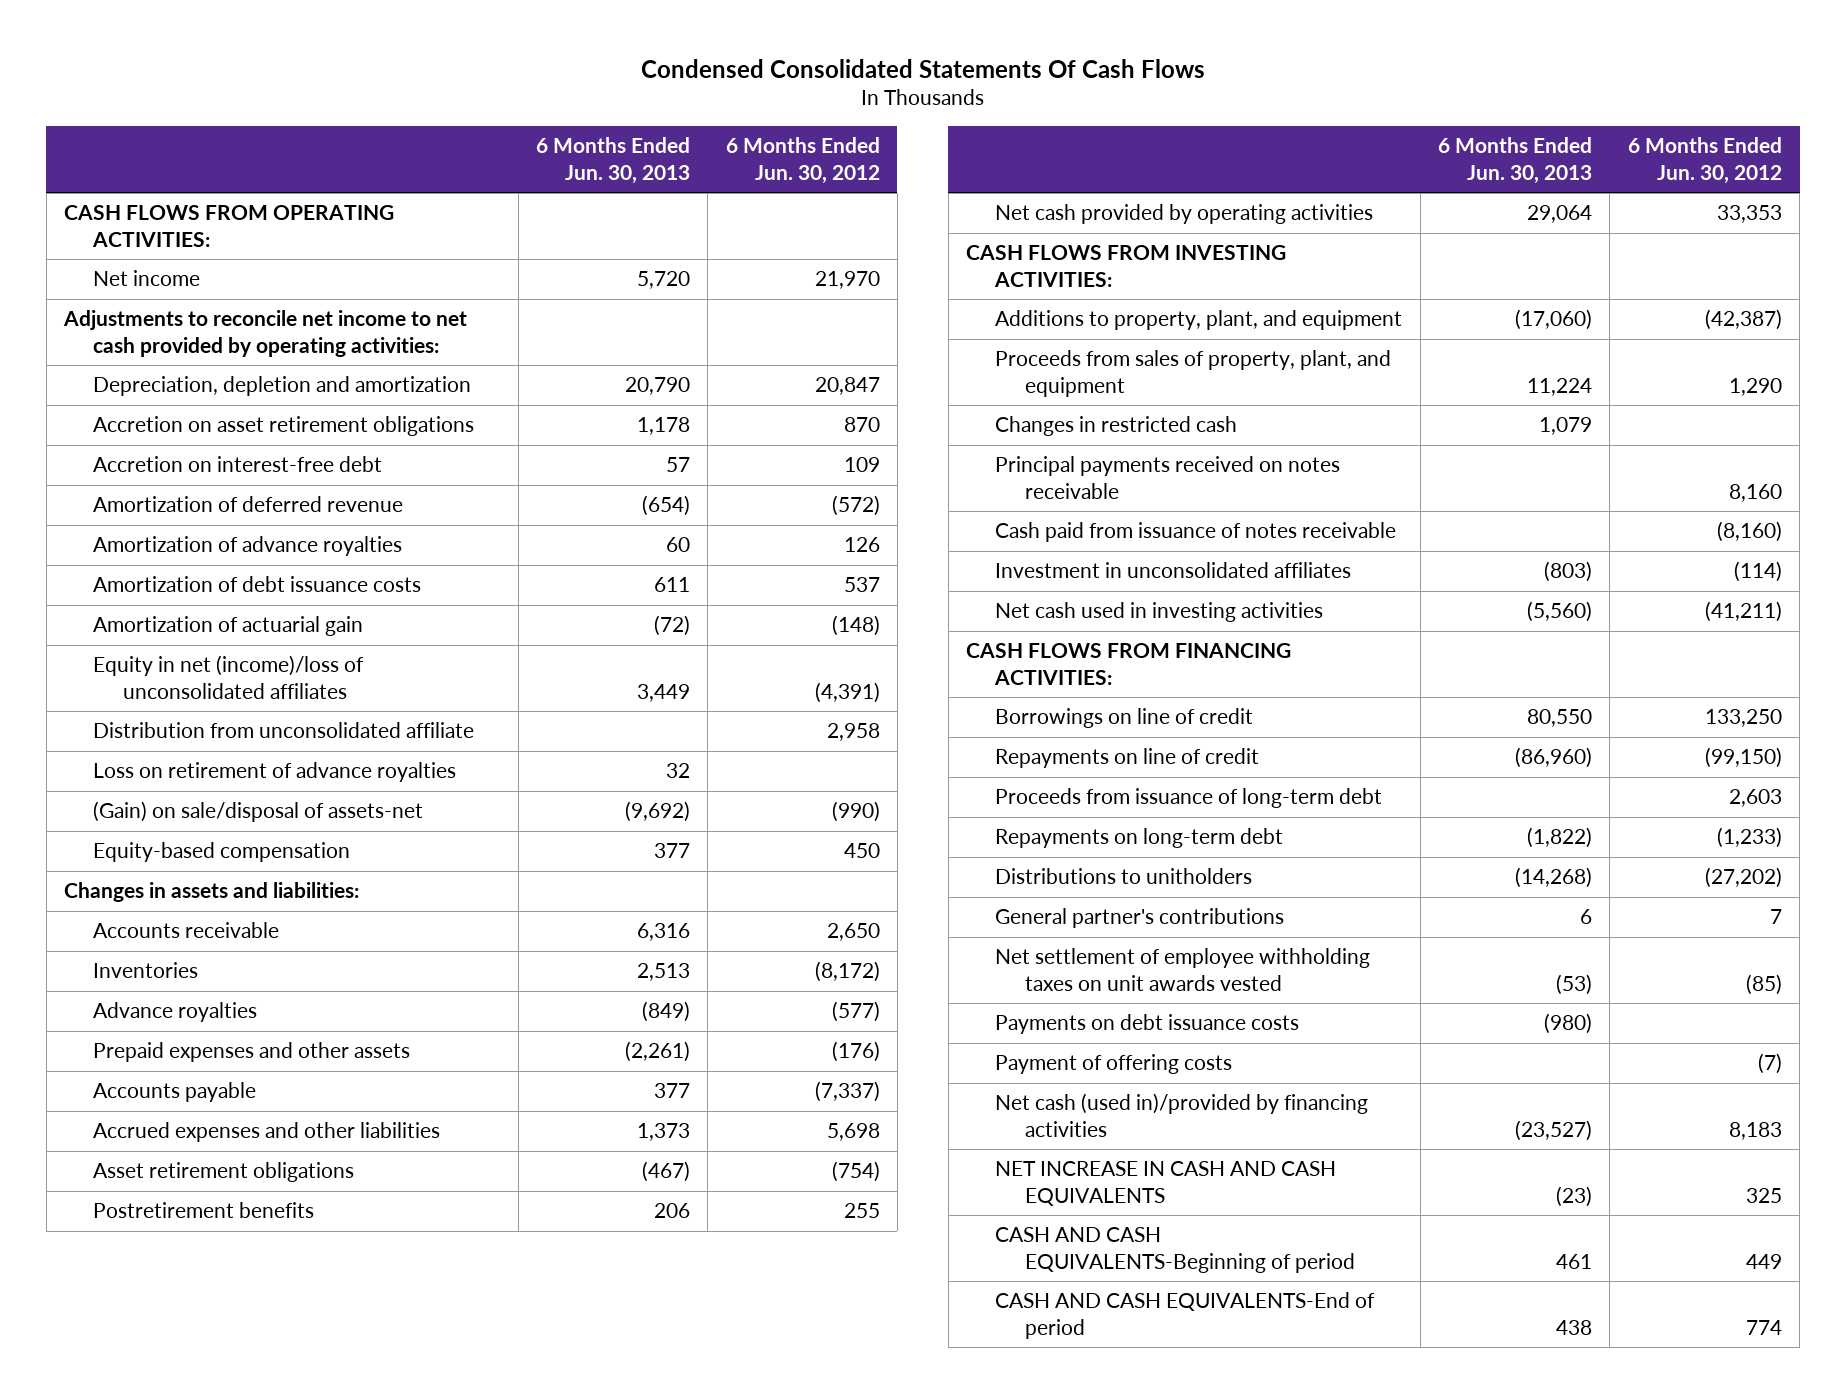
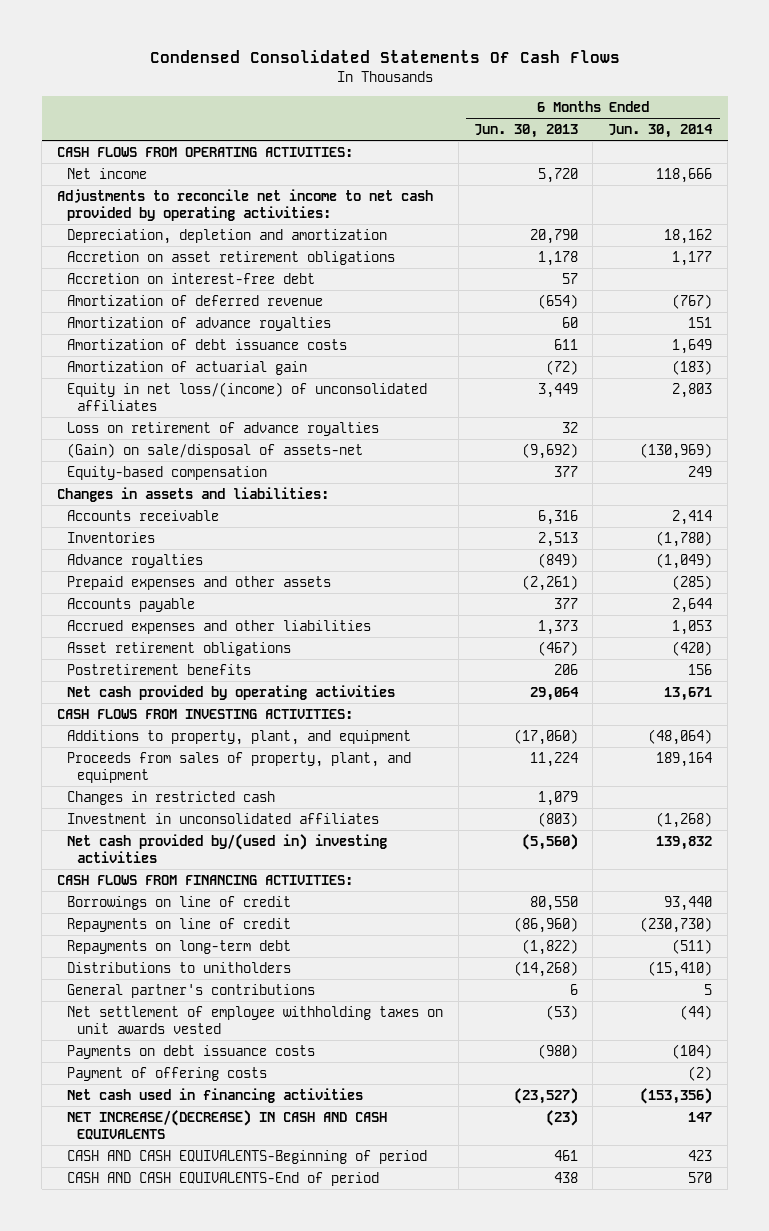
[725,137,880,184] 6 Months Ended Jun. 30, 2012 -> none
none -> [608,124,714,139] Jun. 30, 2014
[93,722,475,739] Distribution from unconsolidated affiliate -> none
[93,655,365,699] Equity in net (income)/loss of unconsolidated affiliates -> [67,381,428,411] Equity in net loss/(income) of unconsolidated affiliates
[995,456,1341,499] Principal payments received on notes receivable -> none
[995,522,1397,543] Cash paid from issuance of notes receivable -> none
[995,602,1324,623] Net cash used in investing activities -> [67,833,388,863] Net cash provided by/(used in) investing activities
[995,788,1383,809] Proceeds from issuance of long-term debt -> none
[995,1093,1369,1137] Net cash (used in)/provided by financing activities -> [67,1087,364,1103] Net cash used in financing activities
[995,1161,1337,1206] NET INCREASE IN CASH AND CASH EQUIVALENTS -> [67,1109,388,1140] NET INCREASE/(DECREASE) IN CASH AND CASH EQUIVALENTS

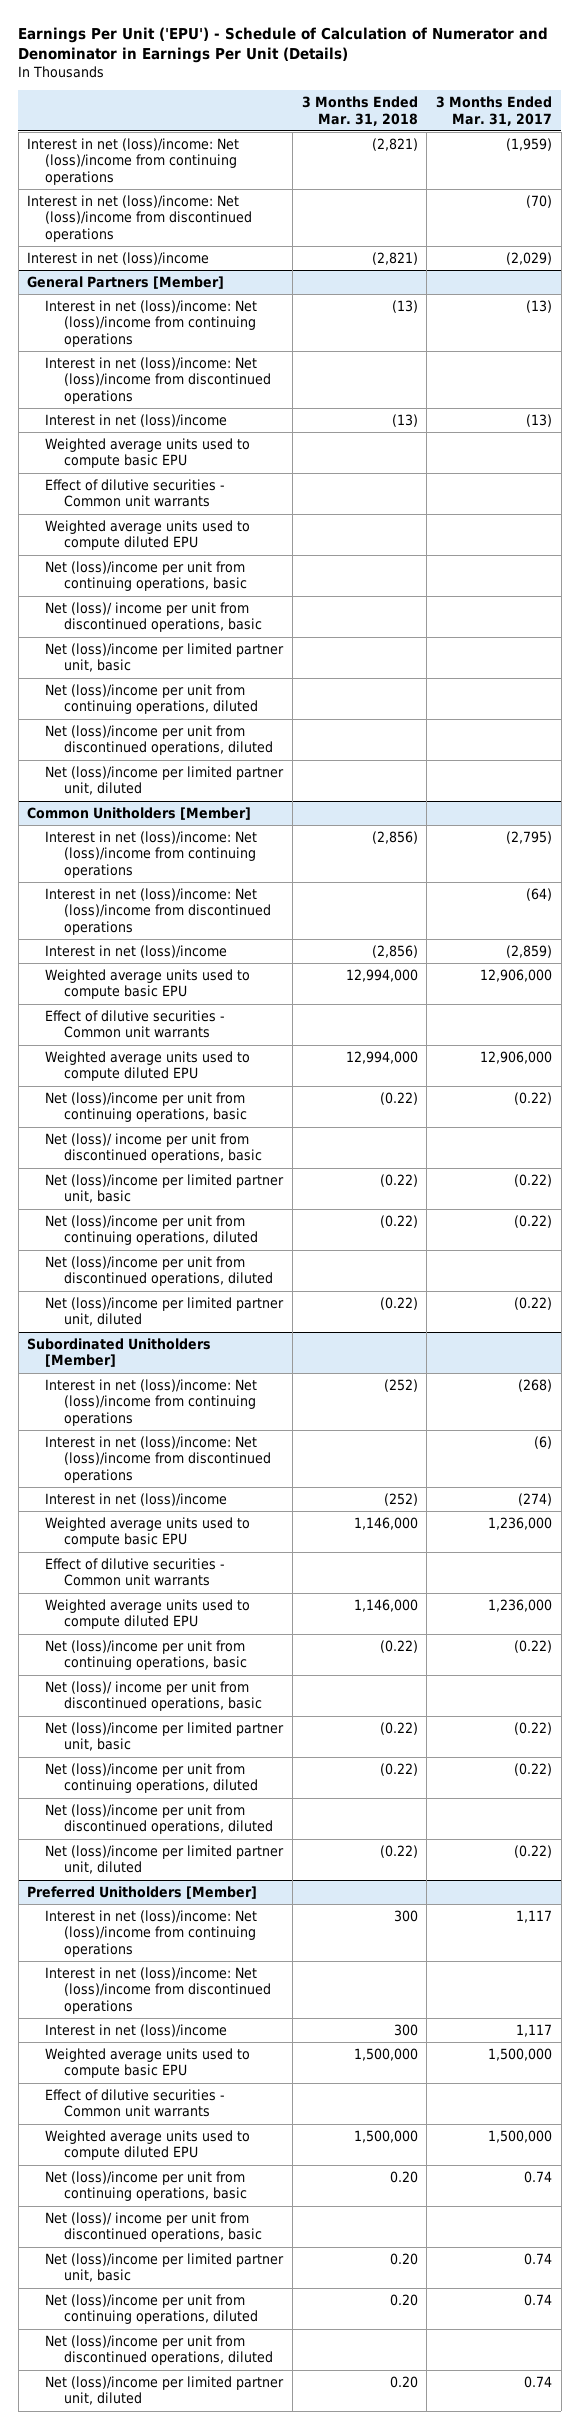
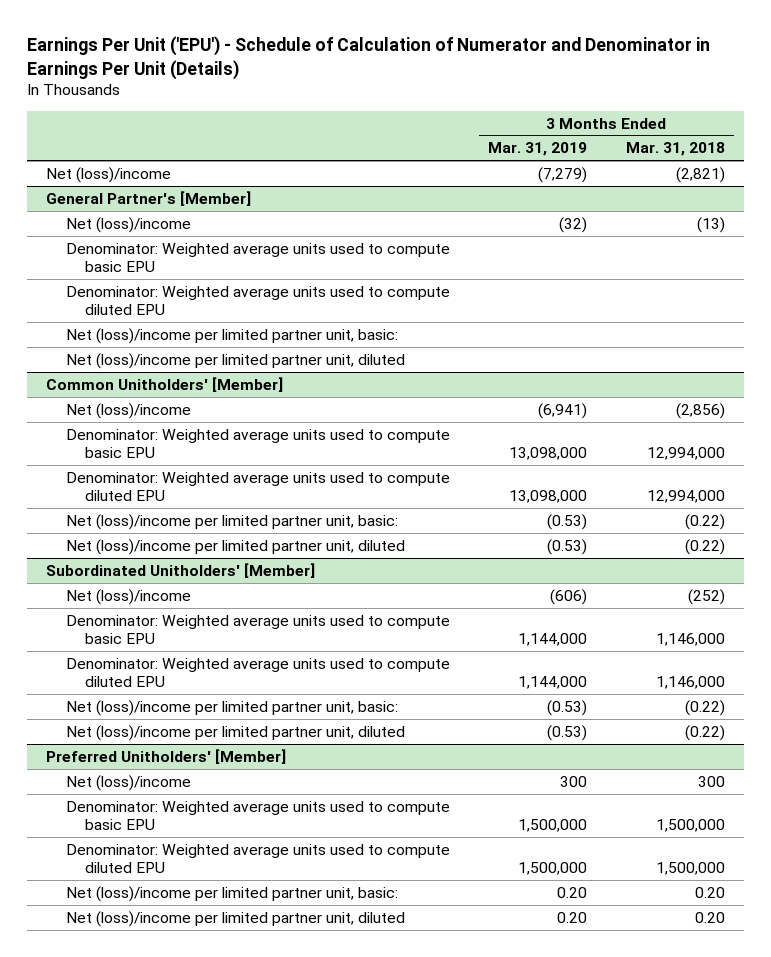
[436,96,553,126] 3 Months Ended Mar. 31, 2017 -> none
none -> [488,142,588,157] Mar. 31, 2019
[27,137,240,186] Interest in net (loss)/income: Net (loss)/income from continuing operations -> none
[27,194,253,243] Interest in net (loss)/income: Net (loss)/income from discontinued operations -> none
[45,299,258,348] Interest in net (loss)/income: Net (loss)/income from continuing operations -> none
[45,356,271,405] Interest in net (loss)/income: Net (loss)/income from discontinued operations -> none
[45,478,226,508] Effect of dilutive securities - Common unit warrants -> none
[45,560,247,592] Net (loss)/income per unit from continuing operations, basic -> none
[45,601,262,633] Net (loss)/ income per unit from discontinued operations, basic -> none
[45,683,258,715] Net (loss)/income per unit from continuing operations, diluted -> none
[45,724,273,756] Net (loss)/income per unit from discontinued operations, diluted -> none
[27,251,210,265] Interest in net (loss)/income -> [46,166,172,183] Net (loss)/income
[27,275,225,289] General Partners [Member] -> [46,190,252,206] General Partner's [Member]
[45,413,228,427] Interest in net (loss)/income -> [65,216,191,233] Net (loss)/income
[45,437,251,469] Weighted average units used to compute basic EPU -> [65,242,450,273] Denominator: Weighted average units used to compute basic EPU
[45,519,251,551] Weighted average units used to compute diluted EPU -> [65,285,450,316] Denominator: Weighted average units used to compute diluted EPU
[45,642,285,673] Net (loss)/income per limited partner unit, basic -> [65,327,398,344] Net (loss)/income per limited partner unit, basic:
[45,830,258,879] Interest in net (loss)/income: Net (loss)/income from continuing operations -> none
[45,887,271,936] Interest in net (loss)/income: Net (loss)/income from discontinued operations -> none
[45,1009,226,1039] Effect of dilutive securities - Common unit warrants -> none
[45,1091,247,1123] Net (loss)/income per unit from continuing operations, basic -> none
[45,1132,262,1164] Net (loss)/ income per unit from discontinued operations, basic -> none
[45,1214,258,1246] Net (loss)/income per unit from continuing operations, diluted -> none
[45,1255,273,1287] Net (loss)/income per unit from discontinued operations, diluted -> none
[27,806,252,820] Common Unitholders [Member] -> [46,376,284,392] Common Unitholders' [Member]
[45,944,228,958] Interest in net (loss)/income -> [65,402,191,419] Net (loss)/income
[45,968,251,1000] Weighted average units used to compute basic EPU -> [65,428,450,459] Denominator: Weighted average units used to compute basic EPU
[45,1050,251,1082] Weighted average units used to compute diluted EPU -> [65,471,450,502] Denominator: Weighted average units used to compute diluted EPU
[45,1173,285,1204] Net (loss)/income per limited partner unit, basic -> [65,513,398,530] Net (loss)/income per limited partner unit, basic:
[45,1378,258,1427] Interest in net (loss)/income: Net (loss)/income from continuing operations -> none
[45,1435,271,1484] Interest in net (loss)/income: Net (loss)/income from discontinued operations -> none
[45,1557,226,1587] Effect of dilutive securities - Common unit warrants -> none
[45,1639,247,1671] Net (loss)/income per unit from continuing operations, basic -> none
[45,1680,262,1712] Net (loss)/ income per unit from discontinued operations, basic -> none
[45,1762,258,1794] Net (loss)/income per unit from continuing operations, diluted -> none
[45,1803,273,1835] Net (loss)/income per unit from discontinued operations, diluted -> none
[27,1337,212,1368] Subordinated Unitholders [Member] -> [46,562,316,578] Subordinated Unitholders' [Member]
[45,1492,228,1506] Interest in net (loss)/income -> [65,588,191,605] Net (loss)/income
[45,1516,251,1548] Weighted average units used to compute basic EPU -> [65,614,450,645] Denominator: Weighted average units used to compute basic EPU
[45,1598,251,1630] Weighted average units used to compute diluted EPU -> [65,657,450,688] Denominator: Weighted average units used to compute diluted EPU
[45,1721,285,1752] Net (loss)/income per limited partner unit, basic -> [65,699,398,716] Net (loss)/income per limited partner unit, basic:
[45,1909,258,1958] Interest in net (loss)/income: Net (loss)/income from continuing operations -> none
[45,1966,271,2015] Interest in net (loss)/income: Net (loss)/income from discontinued operations -> none
[45,2088,226,2118] Effect of dilutive securities - Common unit warrants -> none
[45,2170,247,2202] Net (loss)/income per unit from continuing operations, basic -> none
[45,2211,262,2243] Net (loss)/ income per unit from discontinued operations, basic -> none
[45,2293,258,2325] Net (loss)/income per unit from continuing operations, diluted -> none
[45,2334,273,2366] Net (loss)/income per unit from discontinued operations, diluted -> none
[27,1885,258,1899] Preferred Unitholders [Member] -> [46,748,287,764] Preferred Unitholders' [Member]
[45,2023,228,2037] Interest in net (loss)/income -> [65,774,191,791] Net (loss)/income
[45,2047,251,2079] Weighted average units used to compute basic EPU -> [65,800,450,831] Denominator: Weighted average units used to compute basic EPU
[45,2129,251,2161] Weighted average units used to compute diluted EPU -> [65,843,450,874] Denominator: Weighted average units used to compute diluted EPU
[45,2252,285,2283] Net (loss)/income per limited partner unit, basic -> [65,885,398,902] Net (loss)/income per limited partner unit, basic:

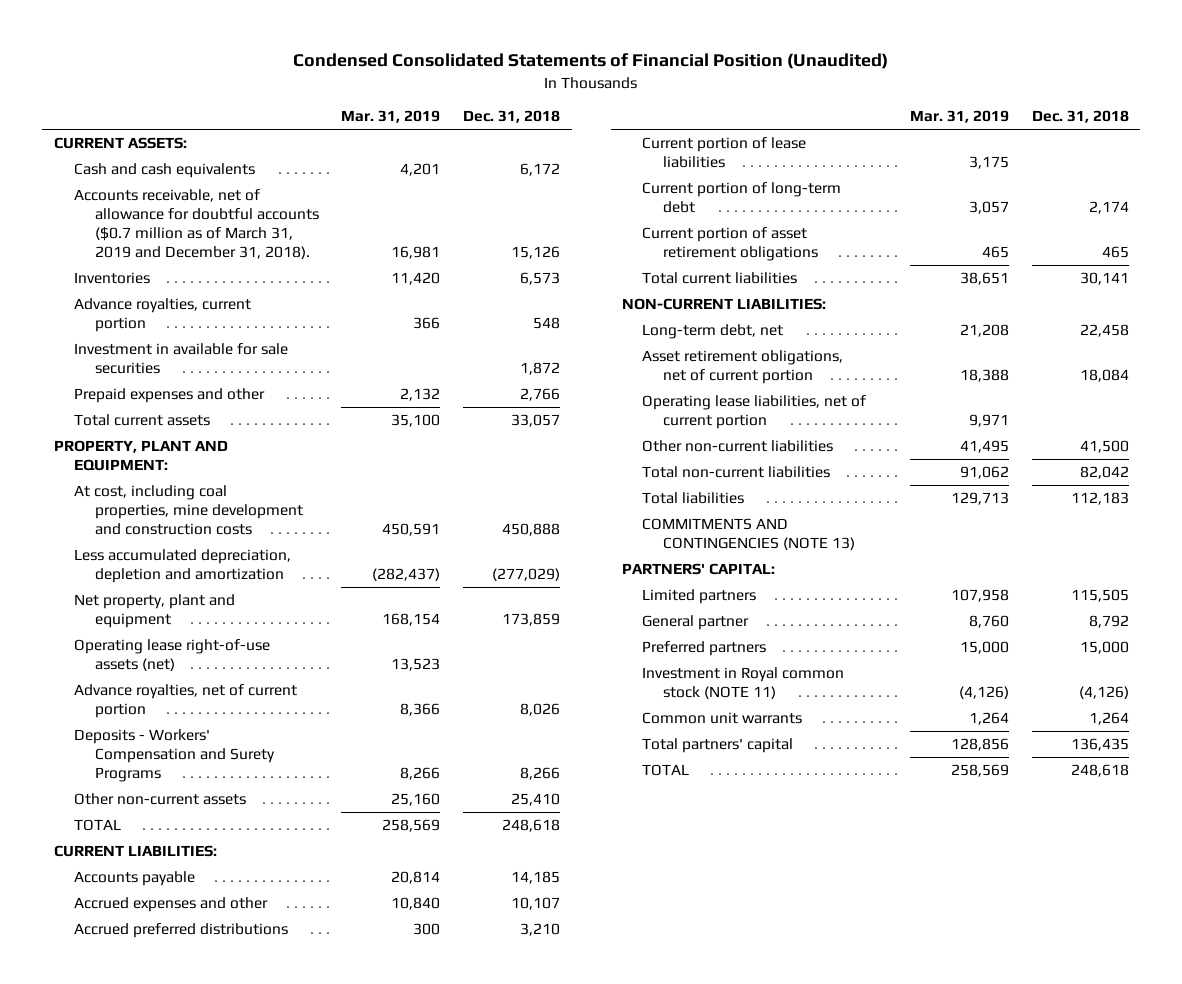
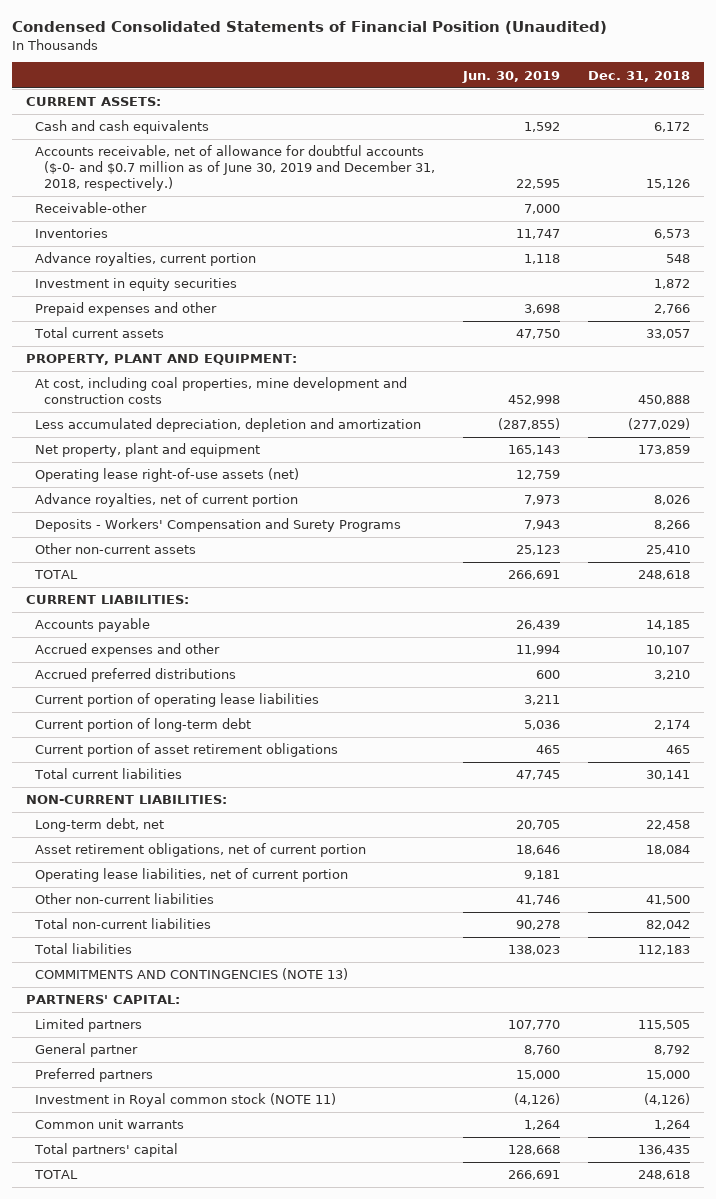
[341,110,441,124] Mar. 31, 2019 -> none
none -> [462,70,561,83] Jun. 30, 2019
[74,189,319,259] Accounts receivable, net of allowance for doubtful accounts ($0.7 million as of March 31, 2019 and December 31, 2018). -> [35,145,436,192] Accounts receivable, net of allowance for doubtful accounts ($-0- and $0.7 million as of June 30, 2019 and December 31, 2018, respectively.)
none -> [35,202,148,214] Receivable-other
[74,343,289,375] Investment in available for sale securities -> [35,278,238,292] Investment in equity securities
[642,137,807,169] Current portion of lease liabilities -> [35,693,320,708] Current portion of operating lease liabilities

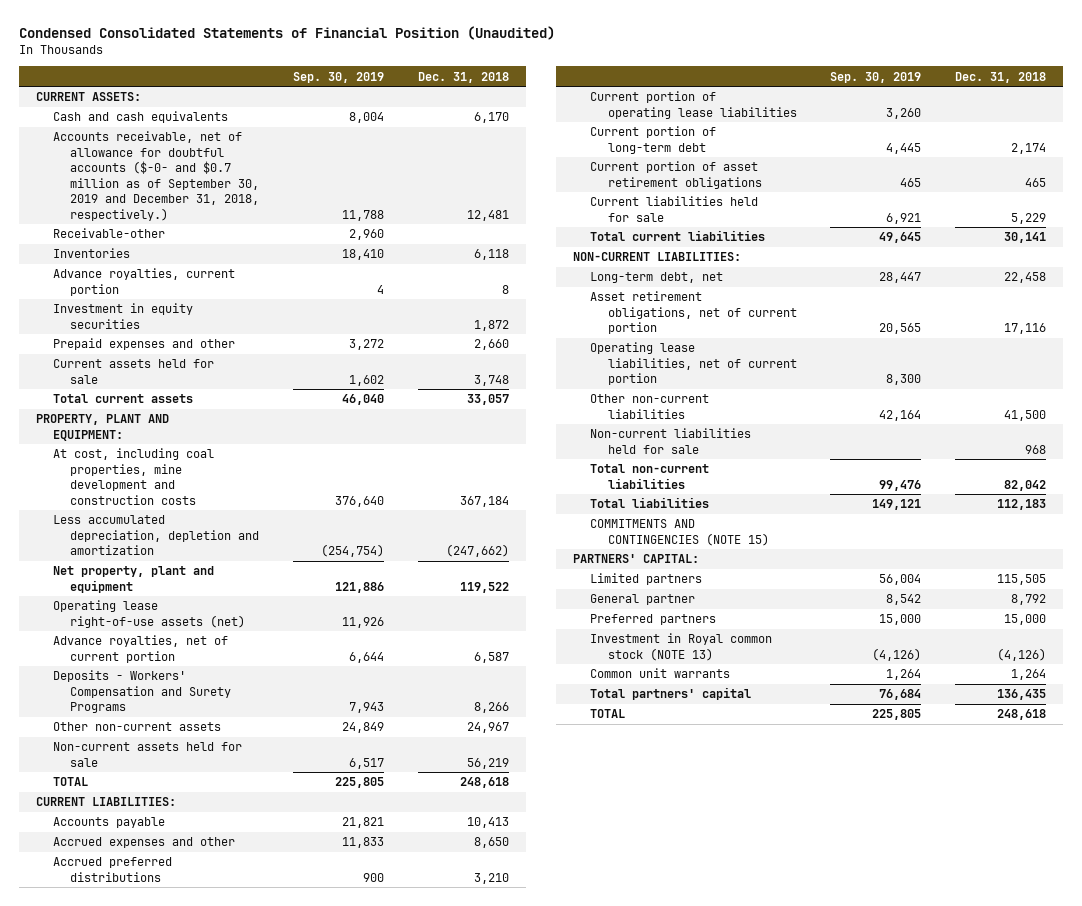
[462,70,561,83] Jun. 30, 2019 -> none
none -> [293,71,385,83] Sep. 30, 2019
[653,122,690,133] 6,172 -> [473,112,509,124] 6,170
[35,145,436,192] Accounts receivable, net of allowance for doubtful accounts ($-0- and $0.7 million as of June 30, 2019 and December 31, 2018, respectively.) -> [53,131,260,221] Accounts receivable, net of allowance for doubtful accounts ($-0- and $0.7 million as of September 30, 2019 and December 31, 2018, respectively.)
[645,179,690,190] 15,126 -> [466,209,509,221] 12,481
[653,229,690,240] 6,573 -> [473,249,509,261] 6,118
[665,254,690,264] 548 -> [501,284,509,294] 8
[653,304,690,315] 2,766 -> [473,339,509,351] 2,660
none -> [53,359,215,384] Current assets held for sale
[637,395,690,406] 450,888 -> [459,495,509,507] 367,184
[627,418,690,431] (277,029) -> [445,544,509,558] (247,662)
[637,445,690,456] 173,859 -> [459,581,509,593] 119,522
[653,495,690,506] 8,026 -> [473,651,509,663] 6,587
[645,545,690,556] 25,410 -> [466,722,509,734] 24,967
none -> [53,742,243,767] Non-current assets held for sale
[645,620,690,631] 14,185 -> [466,817,509,829] 10,413
[645,645,690,656] 10,107 -> [473,837,509,849] 8,650
none -> [590,196,759,222] Current liabilities held for sale
[645,845,690,856] 18,084 -> [1004,323,1047,335] 17,116
none -> [590,428,752,454] Non-current liabilities held for sale
[35,968,349,981] COMMITMENTS AND CONTINGENCIES (NOTE 13) -> [590,519,769,546] COMMITMENTS AND CONTINGENCIES (NOTE 15)
[35,1093,337,1108] Investment in Royal common stock (NOTE 11) -> [590,633,773,661] Investment in Royal common stock (NOTE 13)

